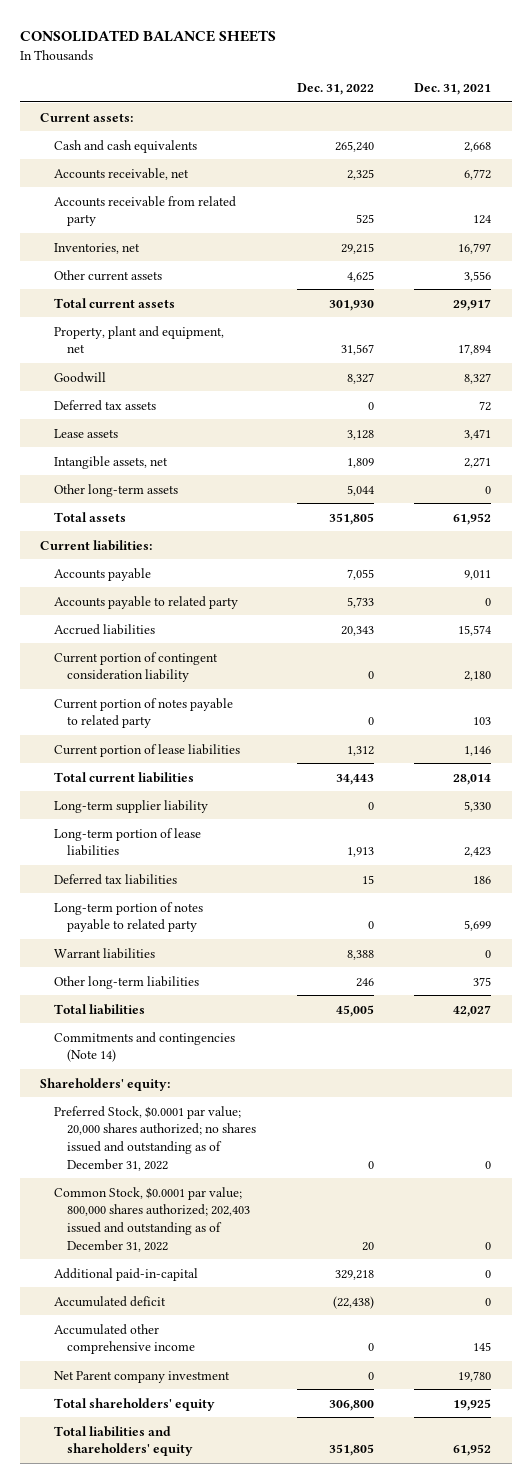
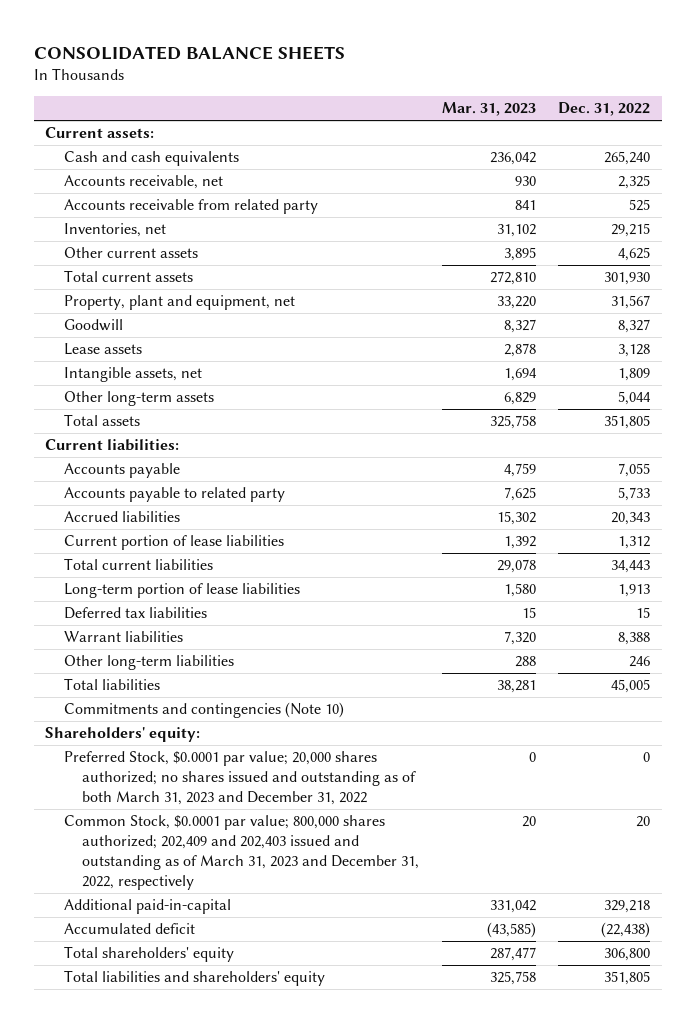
[414,82,492,95] Dec. 31, 2021 -> none
none -> [441,102,536,117] Mar. 31, 2023
[53,399,156,411] Deferred tax assets -> none
[53,651,218,683] Current portion of contingent consideration liability -> none
[53,697,233,729] Current portion of notes payable to related party -> none
[53,799,208,813] Long-term supplier liability -> none
[53,901,203,933] Long-term portion of notes payable to related party -> none
[53,1031,235,1063] Commitments and contingencies (Note 14) -> [63,702,344,719] Commitments and contingencies (Note 10)
[53,1105,256,1171] Preferred Stock, $0.0001 par value; 20,000 shares authorized; no shares issued and outstanding as of December 31, 2022 -> [63,751,417,806] Preferred Stock, $0.0001 par value; 20,000 shares authorized; no shares issued and outstanding as of both March 31, 2023 and December 31, 2022
[53,1186,250,1252] Common Stock, $0.0001 par value; 800,000 shares authorized; 202,403 issued and outstanding as of December 31, 2022 -> [63,815,420,890] Common Stock, $0.0001 par value; 800,000 shares authorized; 202,409 and 202,403 issued and outstanding as of March 31, 2023 and December 31, 2022, respectively
[53,1323,195,1355] Accumulated other comprehensive income -> none
[53,1370,230,1383] Net Parent company investment -> none

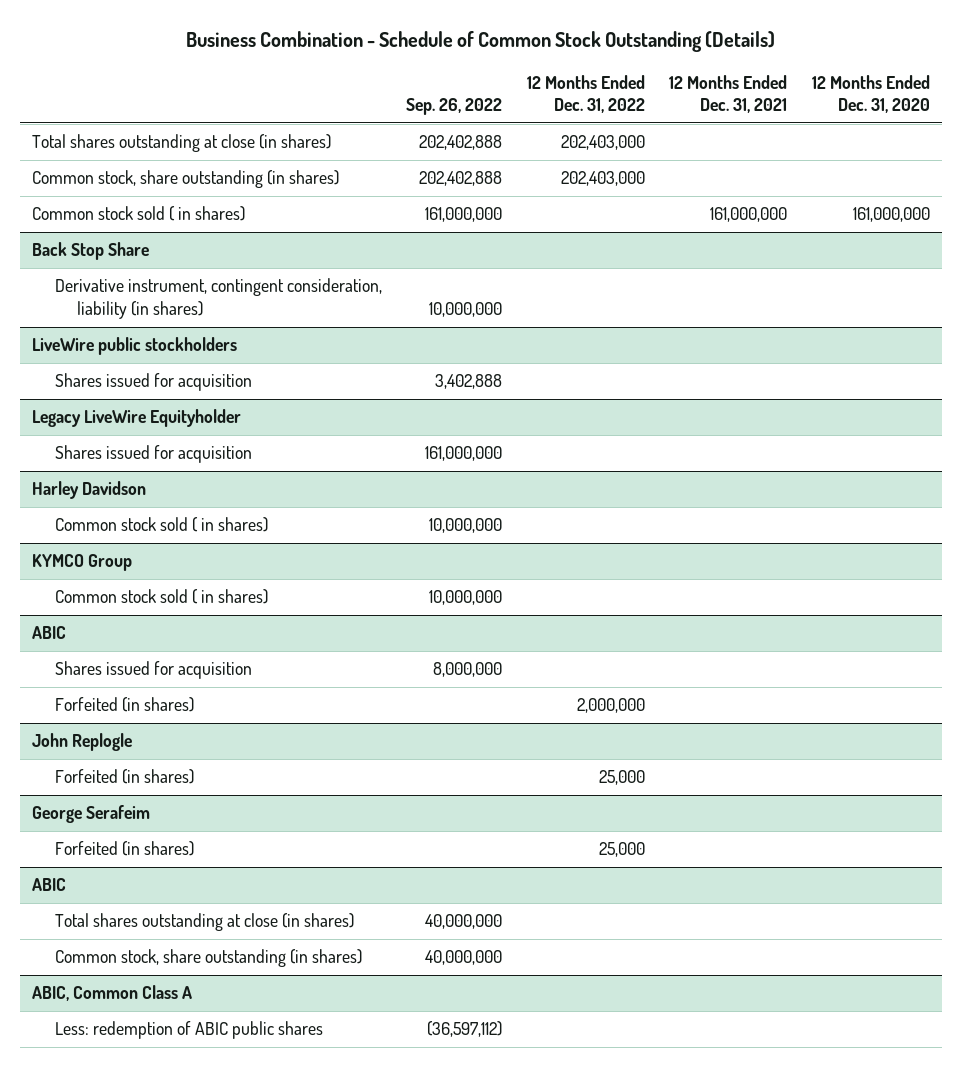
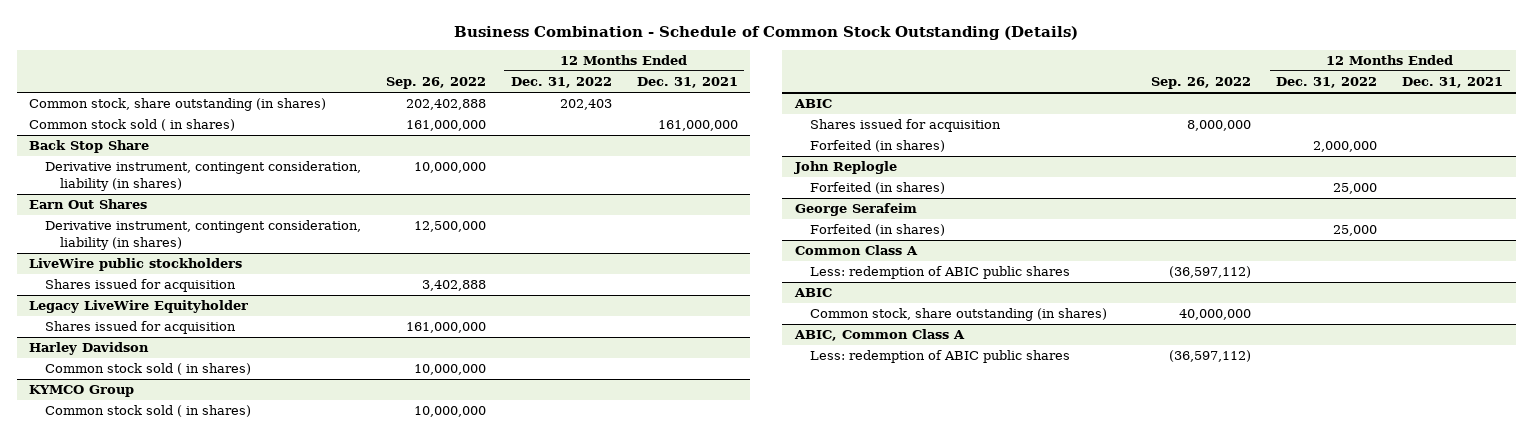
[811,74,930,114] 12 Months Ended Dec. 31, 2020 -> none
[31,170,339,189] Common stock, share outstanding (in shares) -> none
[31,134,331,153] Total shares outstanding at close (in shares) -> [29,98,327,112] Common stock, share outstanding (in shares)
[560,135,645,151] 202,403,000 -> [559,99,612,111] 202,403
none -> [29,199,148,210] Earn Out Shares
none -> [44,220,361,250] Derivative instrument, contingent consideration, liability (in shares)
none -> [794,245,918,256] Common Class A
none -> [810,266,1071,280] Less: redemption of ABIC public shares
[54,913,354,932] Total shares outstanding at close (in shares) -> none

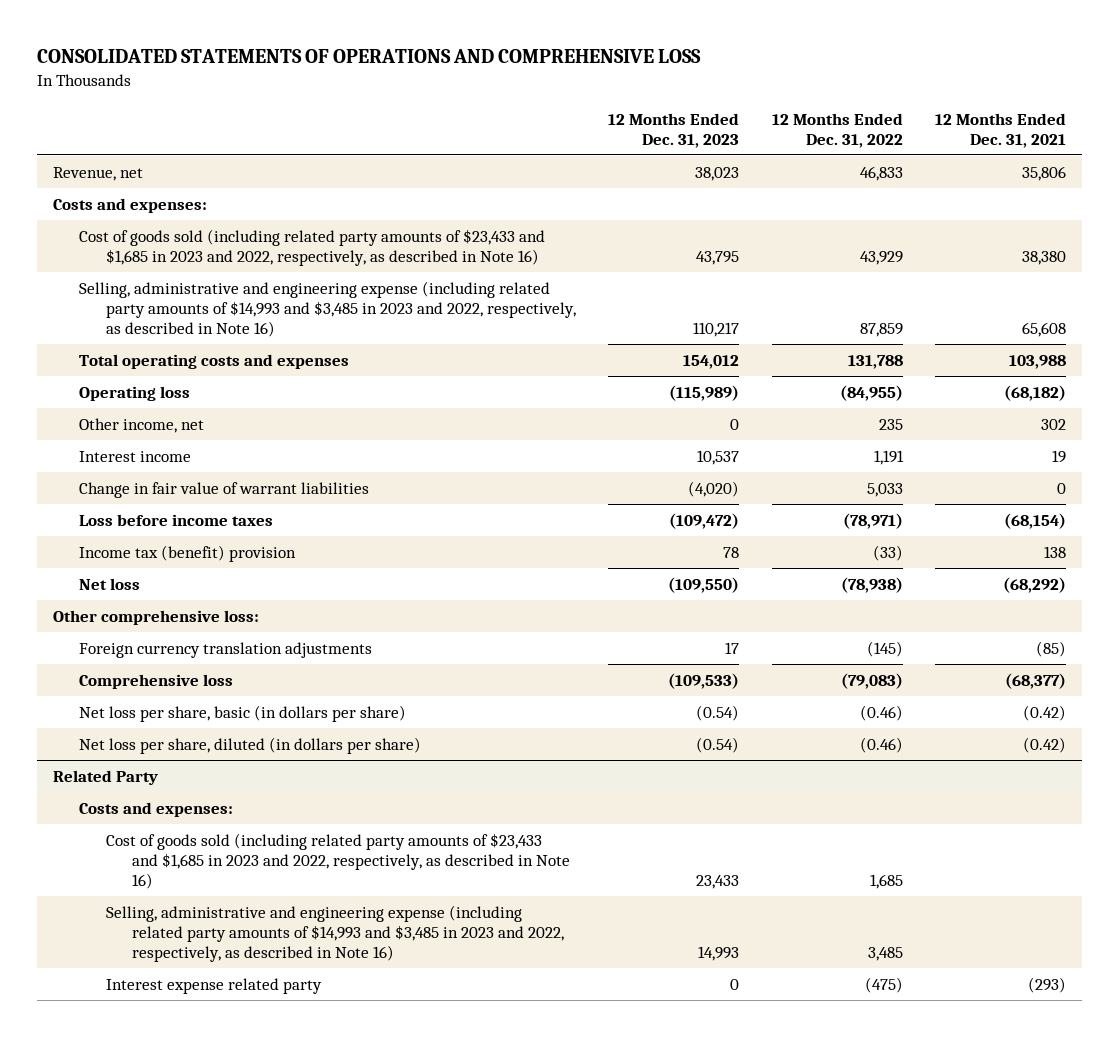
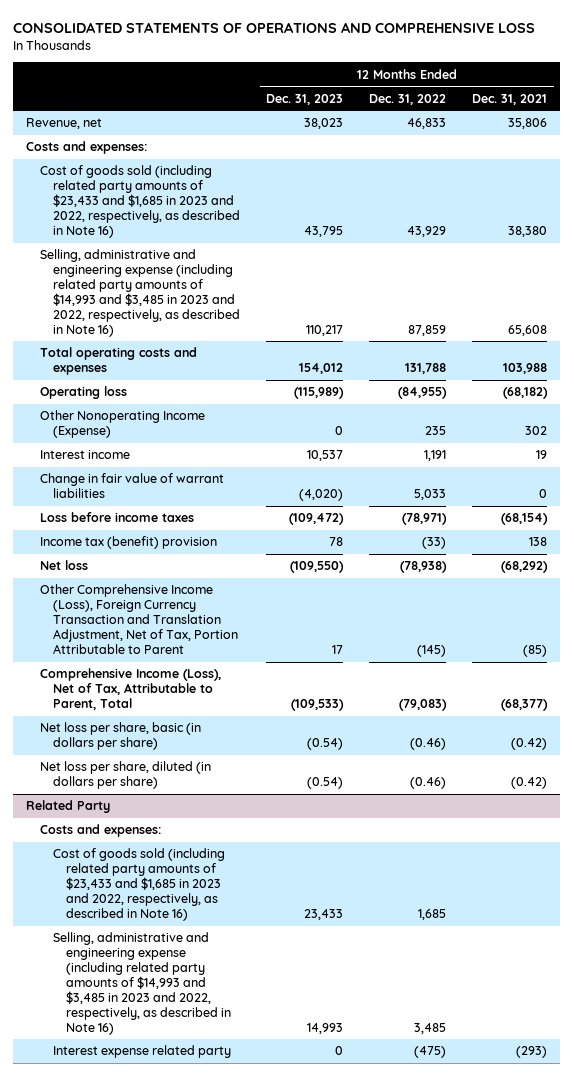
[79,417,205,433] Other income, net -> [39,410,205,439] Other Nonoperating Income (Expense)
[53,609,260,625] Other comprehensive loss: -> none
[79,641,373,658] Foreign currency translation adjustments -> [39,584,238,654] Other Comprehensive Income (Loss), Foreign Currency Transaction and Translation Adjustment, Net of Tax, Portion Attributable to Parent
[79,673,234,689] Comprehensive loss -> [39,668,221,711] Comprehensive Income (Loss), Net of Tax, Attributable to Parent, Total

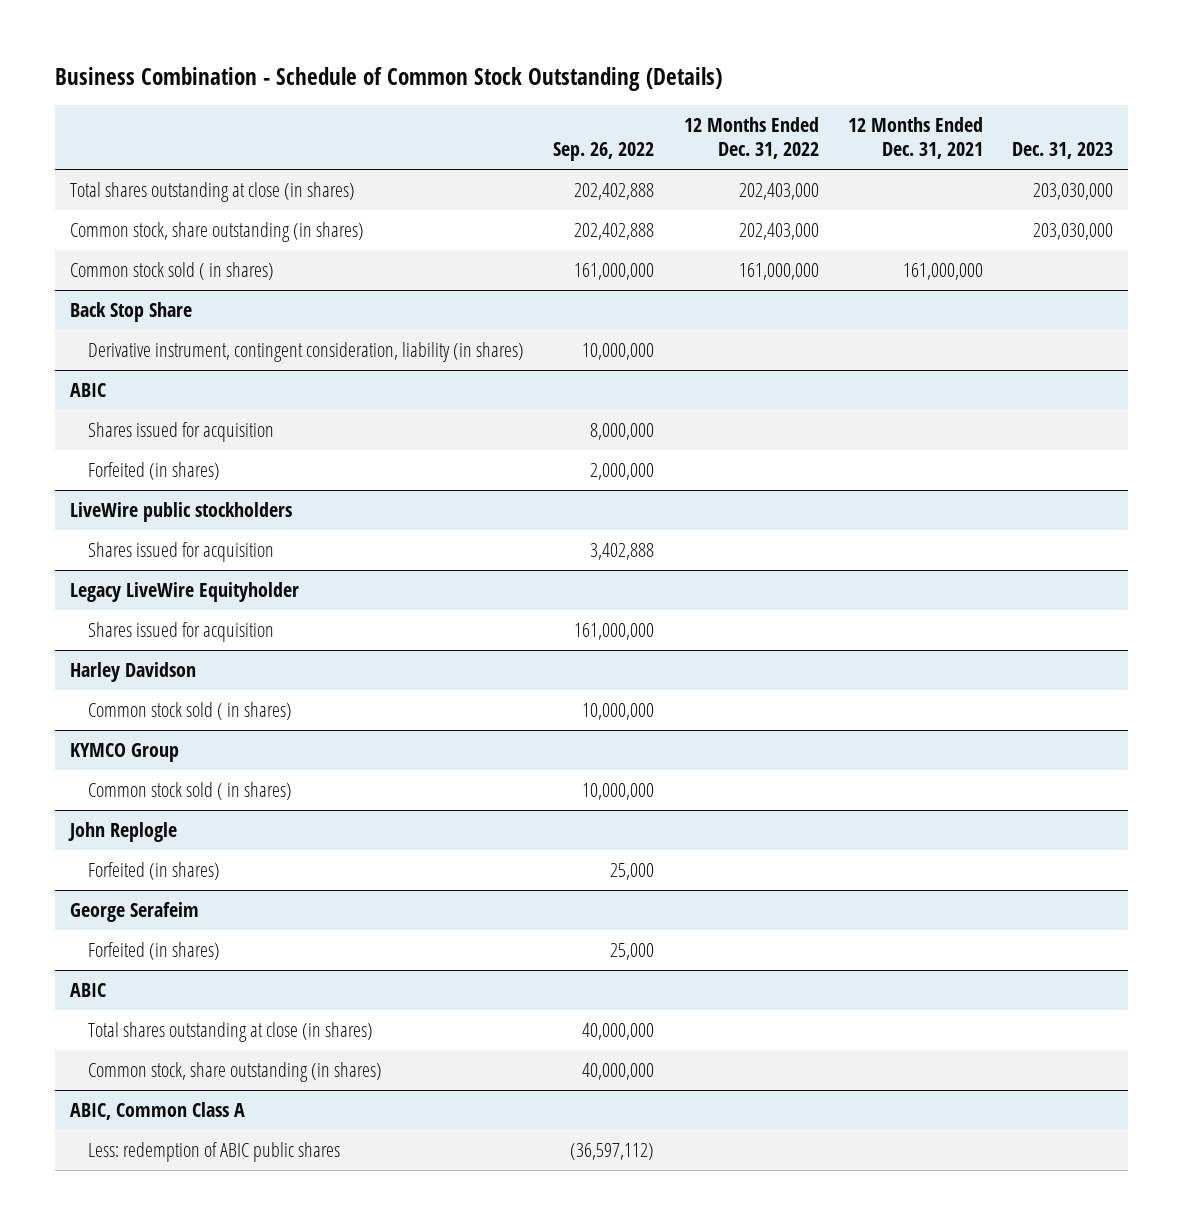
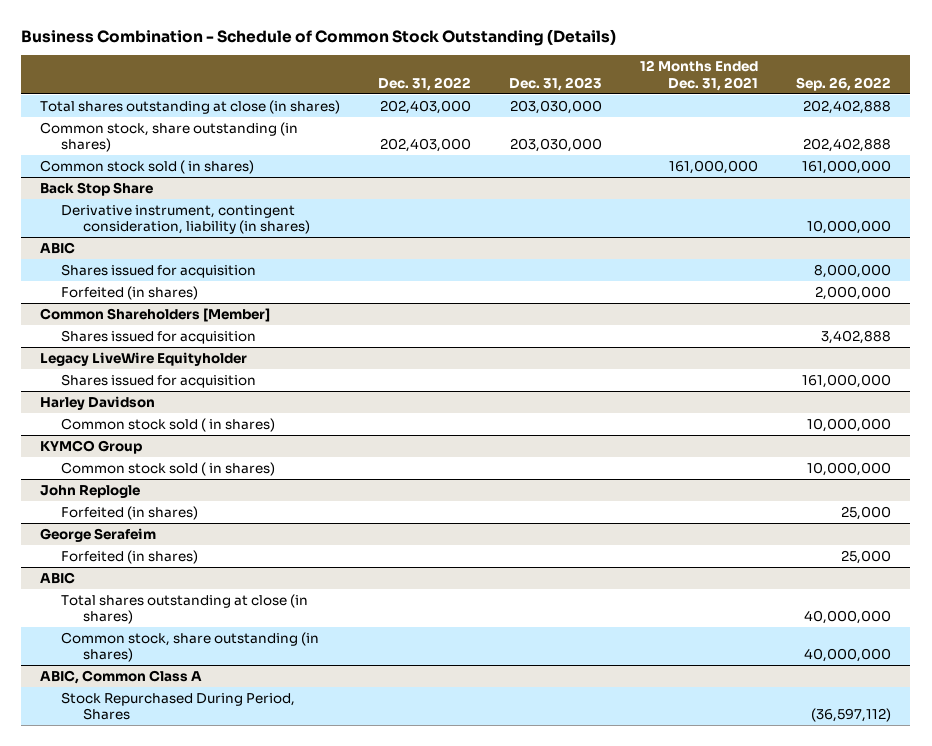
[683,116,819,160] 12 Months Ended Dec. 31, 2022 -> none
none -> [378,76,472,91] Dec. 31, 2022
[69,501,292,522] LiveWire public stockholders -> [40,307,271,322] Common Shareholders [Member]
[87,1141,340,1162] Less: redemption of ABIC public shares -> [61,691,296,721] Stock Repurchased During Period, Shares

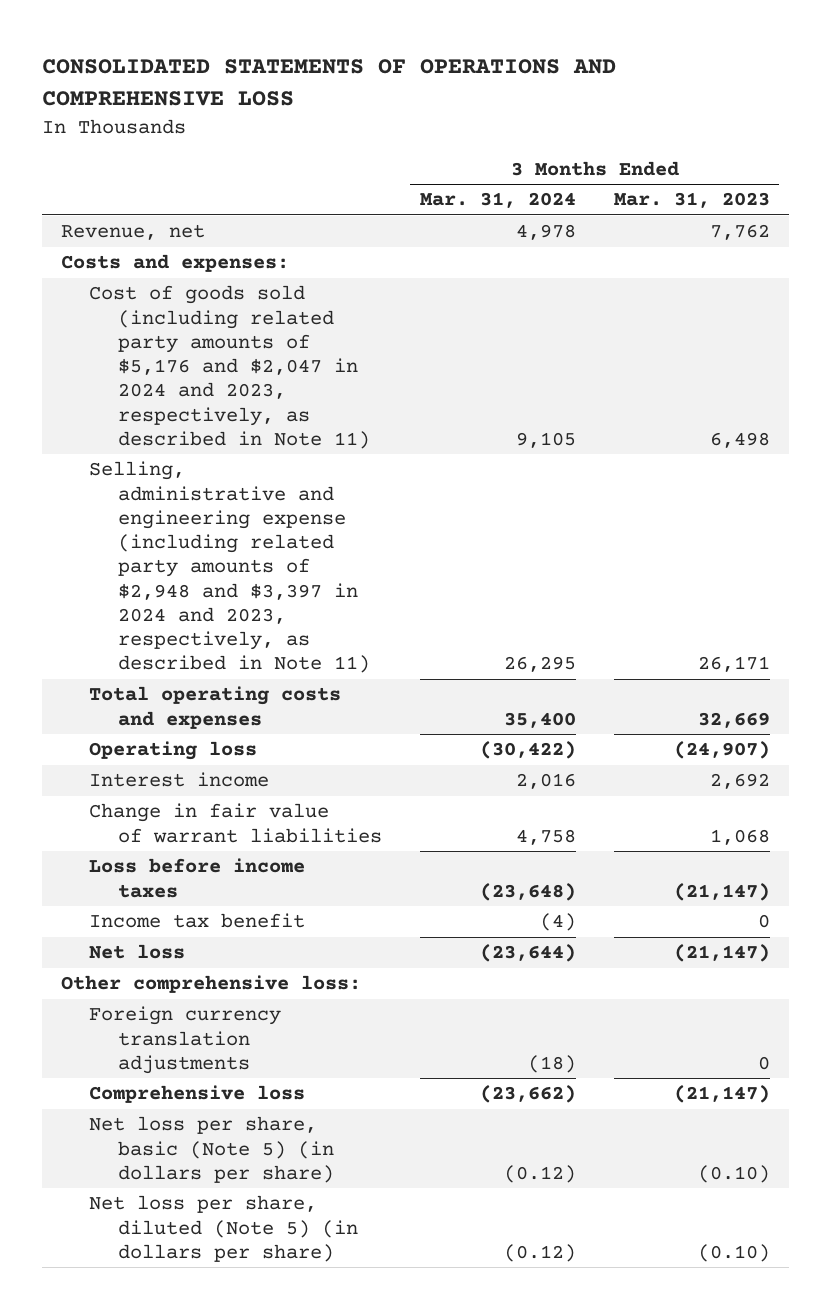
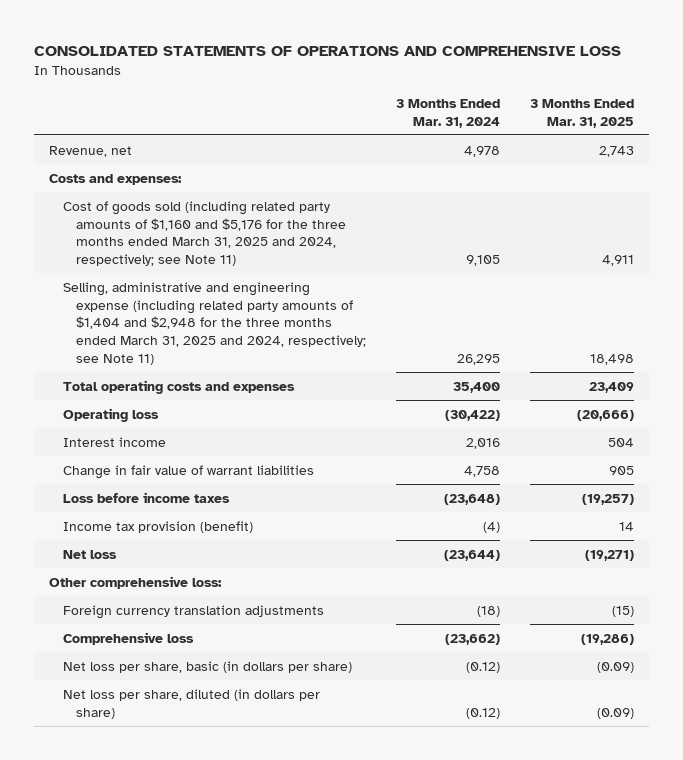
[613,192,770,209] Mar. 31, 2023 -> none
none -> [529,98,634,128] 3 Months Ended Mar. 31, 2025
[89,285,370,449] Cost of goods sold (including related party amounts of $5,176 and $2,047 in 2024 and 2023, respectively, as described in Note 11) -> [62,200,347,267] Cost of goods sold (including related party amounts of $1,160 and $5,176 for the three months ended March 31, 2025 and 2024, respectively; see Note 11)
[89,461,370,674] Selling, administrative and engineering expense (including related party amounts of $2,948 and $3,397 in 2024 and 2023, respectively, as described in Note 11) -> [62,281,367,366] Selling, administrative and engineering expense (including related party amounts of $1,404 and $2,948 for the three months ended March 31, 2025 and 2024, respectively; see Note 11)
[89,913,306,929] Income tax benefit -> [62,520,253,533] Income tax provision (benefit)
[89,1116,334,1183] Net loss per share, basic (Note 5) (in dollars per share) -> [62,660,352,673] Net loss per share, basic (in dollars per share)
[89,1195,358,1262] Net loss per share, diluted (Note 5) (in dollars per share) -> [62,688,320,719] Net loss per share, diluted (in dollars per share)

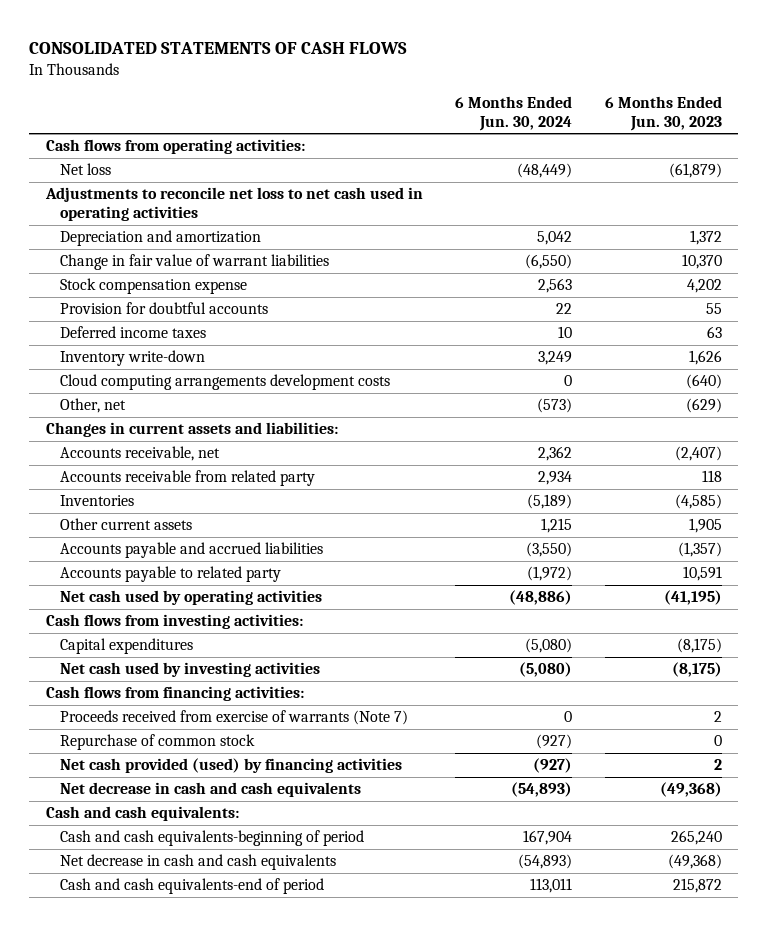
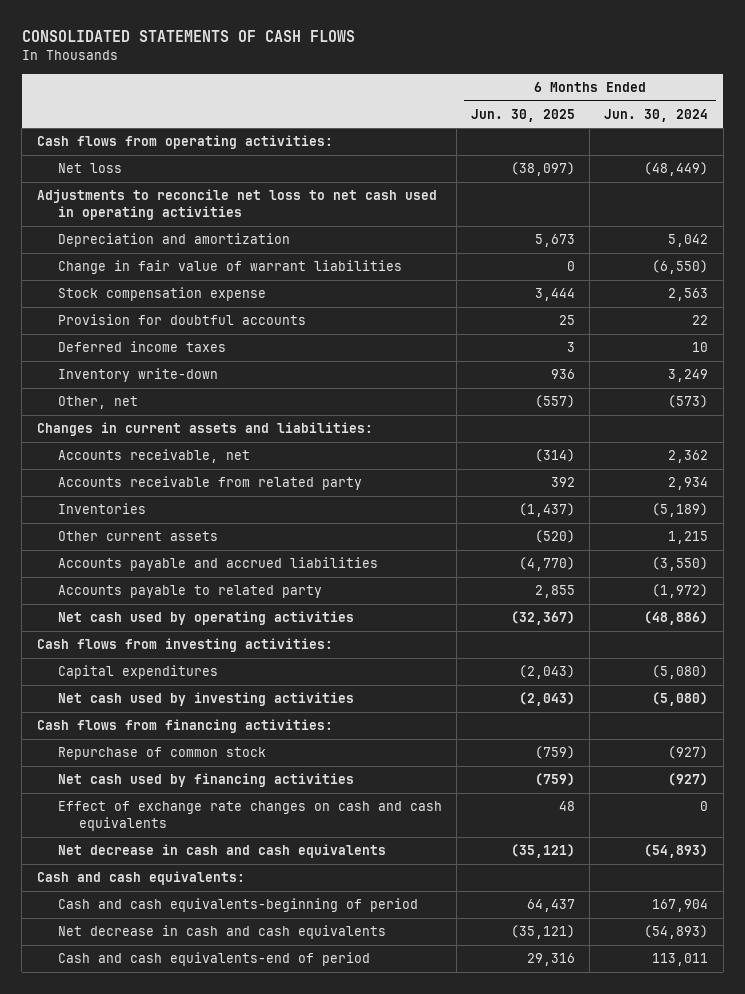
[605,96,723,131] 6 Months Ended Jun. 30, 2023 -> none
none -> [471,108,576,122] Jun. 30, 2025
[60,374,391,391] Cloud computing arrangements development costs -> none
[60,710,409,726] Proceeds received from exercise of warrants (Note 7) -> none
[60,758,403,774] Net cash provided (used) by financing activities -> [57,773,354,788] Net cash used by financing activities
none -> [57,801,442,832] Effect of exchange rate changes on cash and cash equivalents

